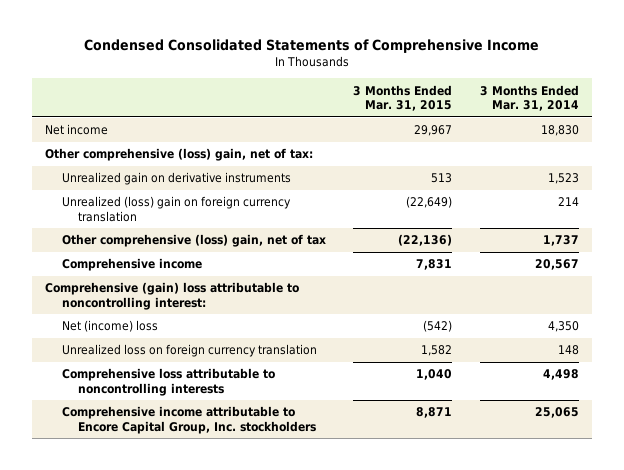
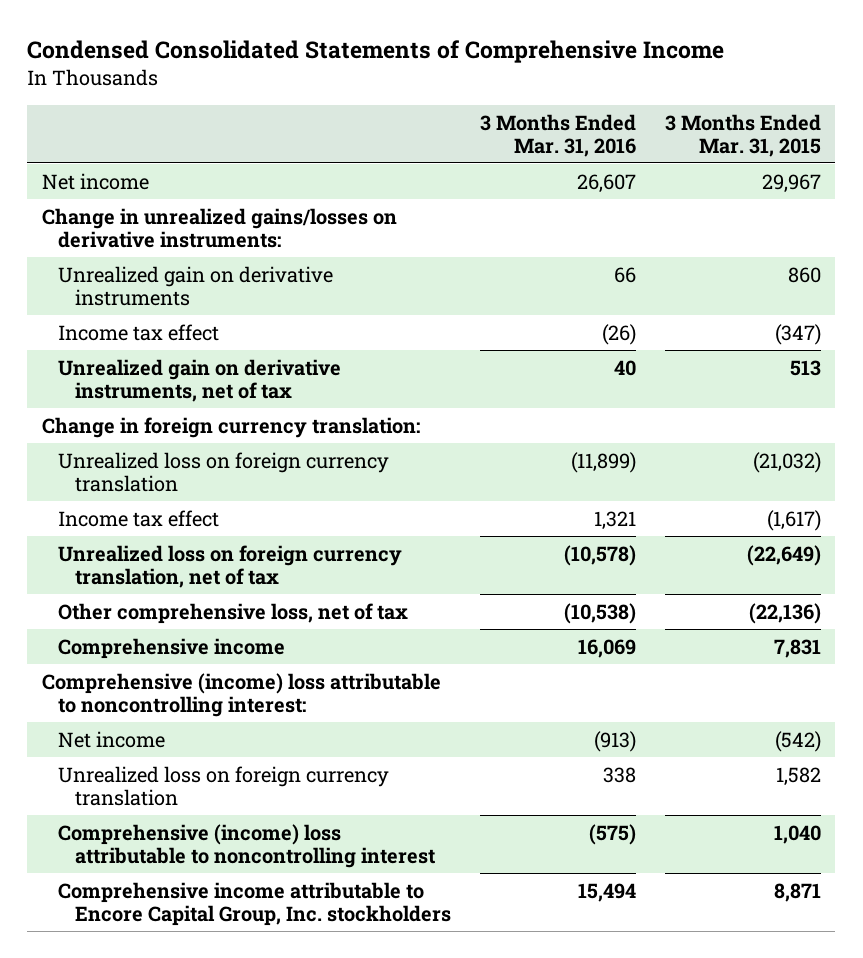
[479,84,579,112] 3 Months Ended Mar. 31, 2014 -> none
none -> [479,113,636,157] 3 Months Ended Mar. 31, 2016
[45,148,314,162] Other comprehensive (loss) gain, net of tax: -> none
none -> [41,207,397,248] Change in unrealized gains/losses on derivative instruments:
[431,173,453,184] 513 -> [787,266,821,283] 860
none -> [58,323,220,341] Income tax effect
none -> [58,358,342,402] Unrealized gain on derivative instruments, net of tax
none -> [41,416,420,438] Change in foreign currency translation:
none -> [58,451,390,492] Unrealized loss on foreign currency translation
none -> [58,509,220,527] Income tax effect
[61,196,291,222] Unrealized (loss) gain on foreign currency translation -> [58,544,403,588] Unrealized loss on foreign currency translation, net of tax
[61,234,326,248] Other comprehensive (loss) gain, net of tax -> [58,602,409,624] Other comprehensive loss, net of tax
[45,282,300,310] Comprehensive (gain) loss attributable to noncontrolling interest: -> [41,672,441,717] Comprehensive (income) loss attributable to noncontrolling interest:
[61,320,158,333] Net (income) loss -> [58,730,166,748] Net income
[61,368,275,396] Comprehensive loss attributable to noncontrolling interests -> [58,823,435,868] Comprehensive (income) loss attributable to noncontrolling interest

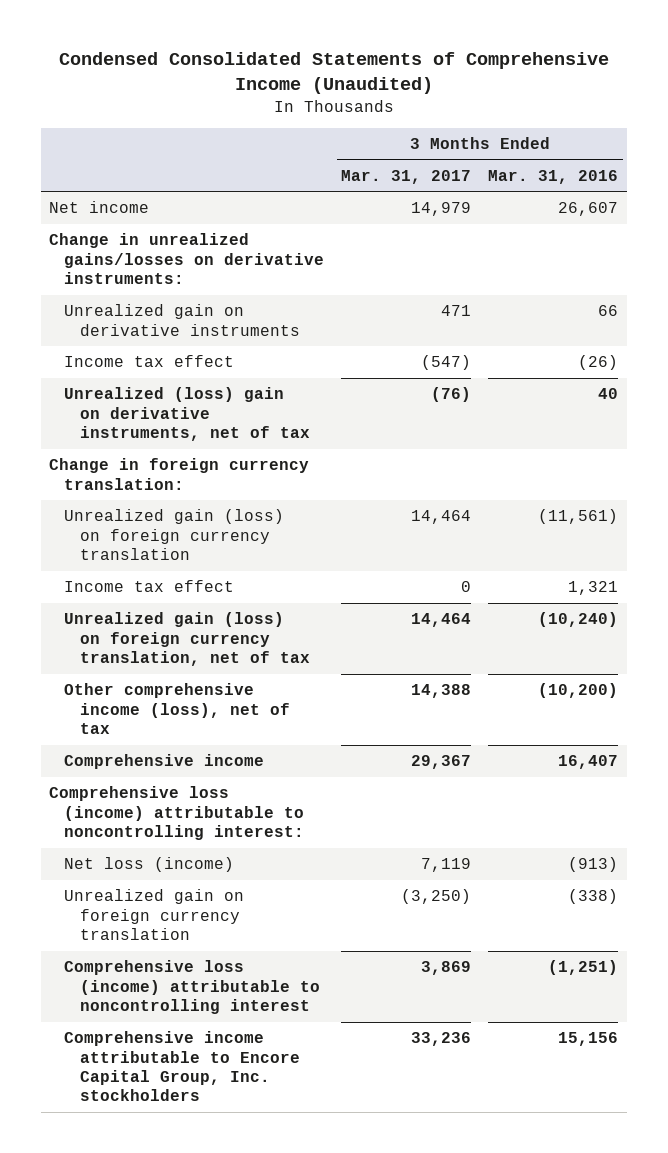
[27,40,725,64] Condensed Consolidated Statements of Comprehensive Income -> [58,52,609,95] Condensed Consolidated Statements of Comprehensive Income (Unaudited)
[664,113,821,157] 3 Months Ended Mar. 31, 2015 -> none
none -> [341,169,472,184] Mar. 31, 2017
[58,358,342,402] Unrealized gain on derivative instruments, net of tax -> [64,387,310,441] Unrealized (loss) gain on derivative instruments, net of tax
[58,451,390,492] Unrealized loss on foreign currency translation -> [64,509,285,560] Unrealized gain (loss) on foreign currency translation
[570,451,636,473] (11,899) -> [538,509,619,525] (11,561)
[58,544,403,588] Unrealized loss on foreign currency translation, net of tax -> [64,612,310,666] Unrealized gain (loss) on foreign currency translation, net of tax
[563,544,636,566] (10,578) -> [538,612,619,628] (10,240)
[58,602,409,624] Other comprehensive loss, net of tax -> [64,683,290,734] Other comprehensive income (loss), net of tax
[563,602,636,624] (10,538) -> [538,683,619,699] (10,200)
[577,638,636,658] 16,069 -> [558,755,619,770] 16,407
[41,672,441,717] Comprehensive (income) loss attributable to noncontrolling interest: -> [49,786,305,840] Comprehensive loss (income) attributable to noncontrolling interest:
[58,730,166,748] Net income -> [64,857,235,873] Net loss (income)
[58,765,390,806] Unrealized loss on foreign currency translation -> [64,889,245,940] Unrealized gain on foreign currency translation
[602,766,636,783] 338 -> [568,889,619,905] (338)
[58,823,435,868] Comprehensive (income) loss attributable to noncontrolling interest -> [64,960,320,1014] Comprehensive loss (income) attributable to noncontrolling interest
[588,823,636,845] (575) -> [548,960,619,976] (1,251)
[577,882,636,902] 15,494 -> [558,1032,619,1047] 15,156

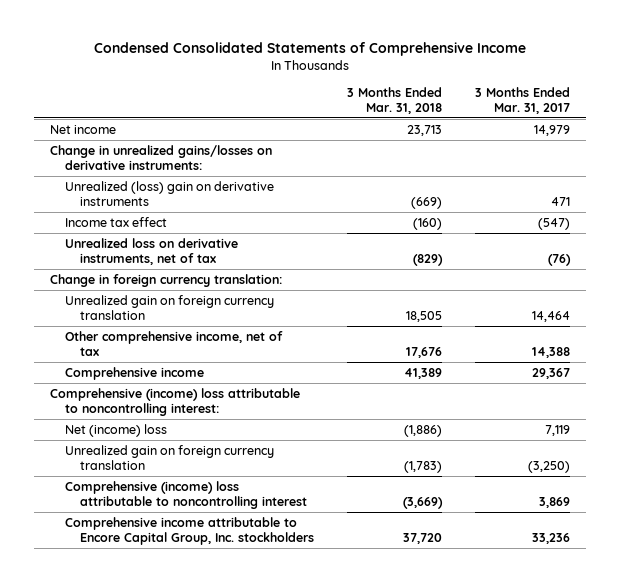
[58,52,609,95] Condensed Consolidated Statements of Comprehensive Income (Unaudited) -> [94,42,527,57] Condensed Consolidated Statements of Comprehensive Income
[488,169,619,184] Mar. 31, 2016 -> none
none -> [346,86,442,115] 3 Months Ended Mar. 31, 2018
[64,304,300,336] Unrealized gain on derivative instruments -> [65,180,275,206] Unrealized (loss) gain on derivative instruments
[64,387,310,441] Unrealized (loss) gain on derivative instruments, net of tax -> [65,237,239,265] Unrealized loss on derivative instruments, net of tax
[64,580,235,593] Income tax effect -> none
[64,612,310,666] Unrealized gain (loss) on foreign currency translation, net of tax -> none
[64,509,285,560] Unrealized gain (loss) on foreign currency translation -> [65,294,275,320] Unrealized gain on foreign currency translation
[64,683,290,734] Other comprehensive income (loss), net of tax -> [65,330,284,356] Other comprehensive income, net of tax
[49,786,305,840] Comprehensive loss (income) attributable to noncontrolling interest: -> [50,387,301,416] Comprehensive (income) loss attributable to noncontrolling interest:
[64,857,235,873] Net loss (income) -> [65,423,168,437] Net (income) loss
[64,960,320,1014] Comprehensive loss (income) attributable to noncontrolling interest -> [65,480,308,509] Comprehensive (income) loss attributable to noncontrolling interest

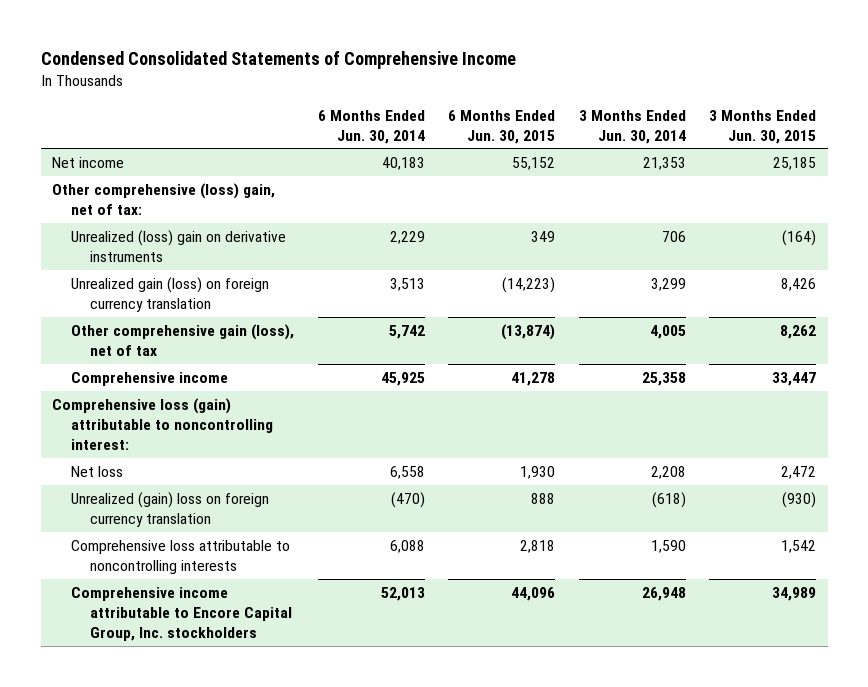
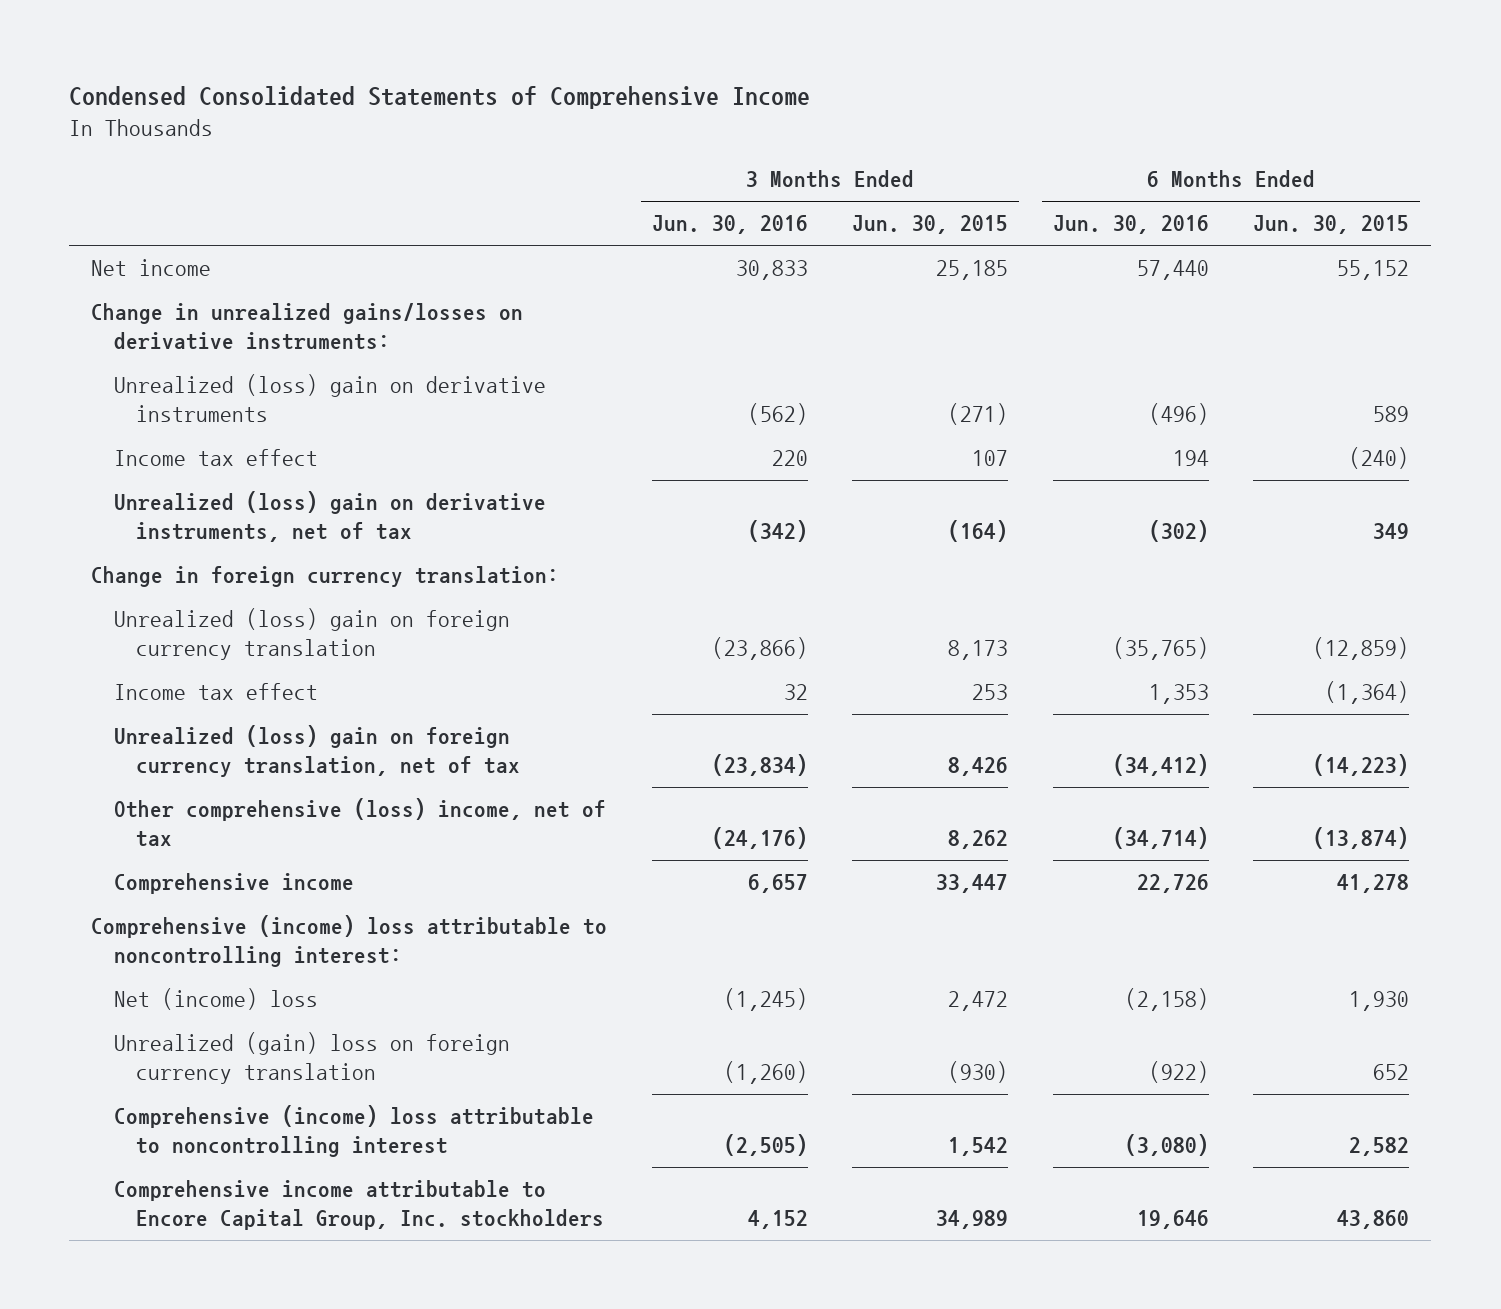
[317,109,425,144] 6 Months Ended Jun. 30, 2014 -> none
[578,109,686,144] 3 Months Ended Jun. 30, 2014 -> none
none -> [651,215,808,235] Jun. 30, 2016
none -> [1052,215,1209,235] Jun. 30, 2016
[52,182,276,215] Other comprehensive (loss) gain, net of tax: -> none
none -> [91,303,524,351] Change in unrealized gains/losses on derivative instruments:
[531,230,556,242] 349 -> [1373,406,1410,423] 589
[782,229,817,246] (164) -> [948,403,1009,426] (271)
none -> [113,449,318,467] Income tax effect
none -> [113,491,546,543] Unrealized (loss) gain on derivative instruments, net of tax
none -> [91,566,560,588] Change in foreign currency translation:
none -> [113,608,510,661] Unrealized (loss) gain on foreign currency translation
none -> [113,683,318,701] Income tax effect
[71,276,270,312] Unrealized gain (loss) on foreign currency translation -> [113,725,520,778] Unrealized (loss) gain on foreign currency translation, net of tax
[71,323,295,356] Other comprehensive gain (loss), net of tax -> [113,798,606,848] Other comprehensive (loss) income, net of tax
[52,397,274,450] Comprehensive loss (gain) attributable to noncontrolling interest: -> [91,915,608,968] Comprehensive (income) loss attributable to noncontrolling interest:
[71,465,124,477] Net loss -> [113,988,318,1011] Net (income) loss
[531,492,556,504] 888 -> [1373,1064,1410,1081] 652
[71,539,291,574] Comprehensive loss attributable to noncontrolling interests -> [113,1105,594,1158] Comprehensive (income) loss attributable to noncontrolling interest
[520,539,556,553] 2,818 -> [1349,1137,1410,1157] 2,582
[511,586,556,601] 44,096 -> [1337,1210,1410,1230] 43,860

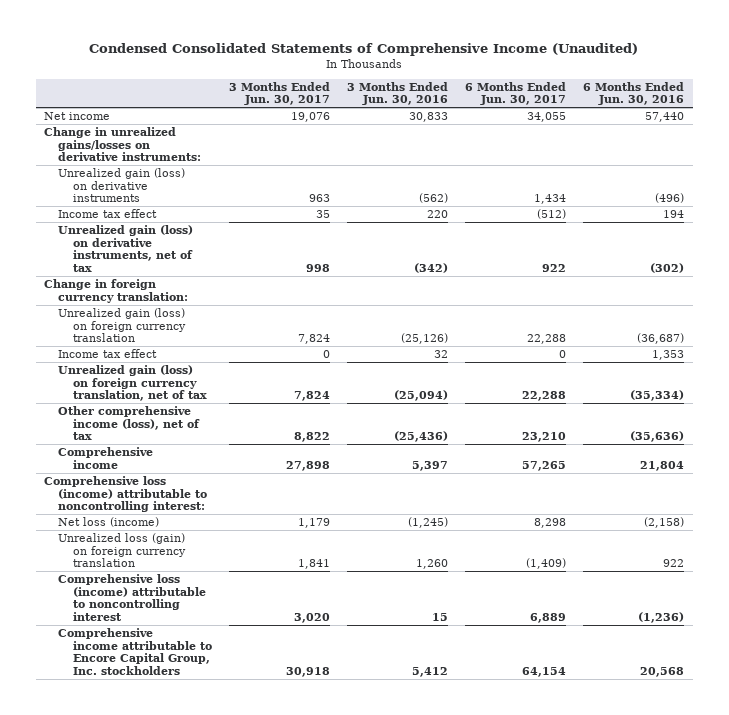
[69,86,811,110] Condensed Consolidated Statements of Comprehensive Income -> [89,42,639,56] Condensed Consolidated Statements of Comprehensive Income (Unaudited)
[852,215,1009,235] Jun. 30, 2015 -> none
[1253,215,1410,235] Jun. 30, 2015 -> none
none -> [228,81,330,106] 3 Months Ended Jun. 30, 2017
none -> [465,81,567,106] 6 Months Ended Jun. 30, 2017
[113,374,546,423] Unrealized (loss) gain on derivative instruments -> [58,168,186,203] Unrealized gain (loss) on derivative instruments
[113,491,546,543] Unrealized (loss) gain on derivative instruments, net of tax -> [58,225,194,273] Unrealized gain (loss) on derivative instruments, net of tax
[113,608,510,661] Unrealized (loss) gain on foreign currency translation -> [58,308,186,343] Unrealized gain (loss) on foreign currency translation
[711,637,808,661] (23,866) -> [401,333,449,345] (25,126)
[1112,637,1209,661] (35,765) -> [637,333,685,345] (36,687)
[113,725,520,778] Unrealized (loss) gain on foreign currency translation, net of tax -> [58,365,207,402] Unrealized gain (loss) on foreign currency translation, net of tax
[711,754,808,777] (23,834) -> [394,390,449,402] (25,094)
[1112,754,1209,777] (34,412) -> [630,390,685,402] (35,334)
[113,798,606,848] Other comprehensive (loss) income, net of tax -> [58,406,200,441] Other comprehensive income (loss), net of tax
[711,827,808,850] (24,176) -> [394,431,449,443] (25,436)
[1112,827,1209,850] (34,714) -> [630,431,685,443] (35,636)
[747,874,808,894] 6,657 -> [412,460,449,471] 5,397
[1136,874,1209,894] 22,726 -> [640,460,685,471] 21,804
[91,915,608,968] Comprehensive (income) loss attributable to noncontrolling interest: -> [44,476,208,513] Comprehensive loss (income) attributable to noncontrolling interest:
[113,988,318,1011] Net (income) loss -> [58,517,160,528] Net loss (income)
[113,1032,510,1085] Unrealized (gain) loss on foreign currency translation -> [58,533,186,568] Unrealized loss (gain) on foreign currency translation
[723,1061,808,1085] (1,260) -> [416,559,449,570] 1,260
[1148,1061,1209,1084] (922) -> [663,559,685,568] 922
[113,1105,594,1158] Comprehensive (income) loss attributable to noncontrolling interest -> [58,574,206,622] Comprehensive loss (income) attributable to noncontrolling interest
[723,1134,808,1157] (2,505) -> [432,613,449,622] 15
[1124,1134,1209,1157] (3,080) -> [638,612,685,624] (1,236)
[747,1210,808,1230] 4,152 -> [412,667,449,678] 5,412
[1136,1210,1209,1230] 19,646 -> [640,667,685,678] 20,568

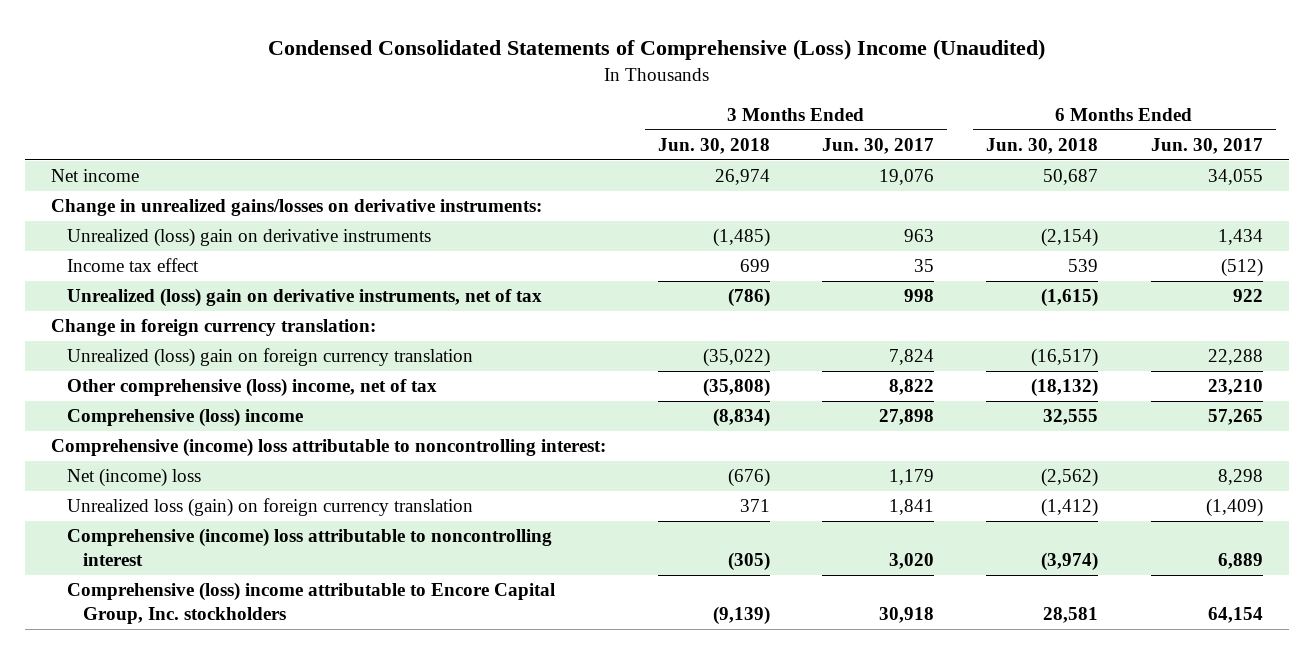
[89,42,639,56] Condensed Consolidated Statements of Comprehensive Income (Unaudited) -> [267,38,1045,60] Condensed Consolidated Statements of Comprehensive (Loss) Income (Unaudited)
[347,81,449,106] 3 Months Ended Jun. 30, 2016 -> none
[583,81,685,106] 6 Months Ended Jun. 30, 2016 -> none
none -> [658,137,771,154] Jun. 30, 2018
none -> [986,137,1099,154] Jun. 30, 2018
[58,168,186,203] Unrealized gain (loss) on derivative instruments -> [67,228,432,248] Unrealized (loss) gain on derivative instruments
[58,225,194,273] Unrealized gain (loss) on derivative instruments, net of tax -> [67,288,543,308] Unrealized (loss) gain on derivative instruments, net of tax
[58,349,158,359] Income tax effect -> none
[58,365,207,402] Unrealized gain (loss) on foreign currency translation, net of tax -> none
[58,308,186,343] Unrealized gain (loss) on foreign currency translation -> [67,348,474,368] Unrealized (loss) gain on foreign currency translation
[58,406,200,441] Other comprehensive income (loss), net of tax -> [67,378,438,398] Other comprehensive (loss) income, net of tax
[58,447,154,469] Comprehensive income -> [67,408,304,428] Comprehensive (loss) income
[44,476,208,513] Comprehensive loss (income) attributable to noncontrolling interest: -> [50,438,606,458] Comprehensive (income) loss attributable to noncontrolling interest:
[58,517,160,528] Net loss (income) -> [67,468,202,488] Net (income) loss
[58,574,206,622] Comprehensive loss (income) attributable to noncontrolling interest -> [67,528,553,567] Comprehensive (income) loss attributable to noncontrolling interest
[58,628,212,676] Comprehensive income attributable to Encore Capital Group, Inc. stockholders -> [67,582,556,625] Comprehensive (loss) income attributable to Encore Capital Group, Inc. stockholders

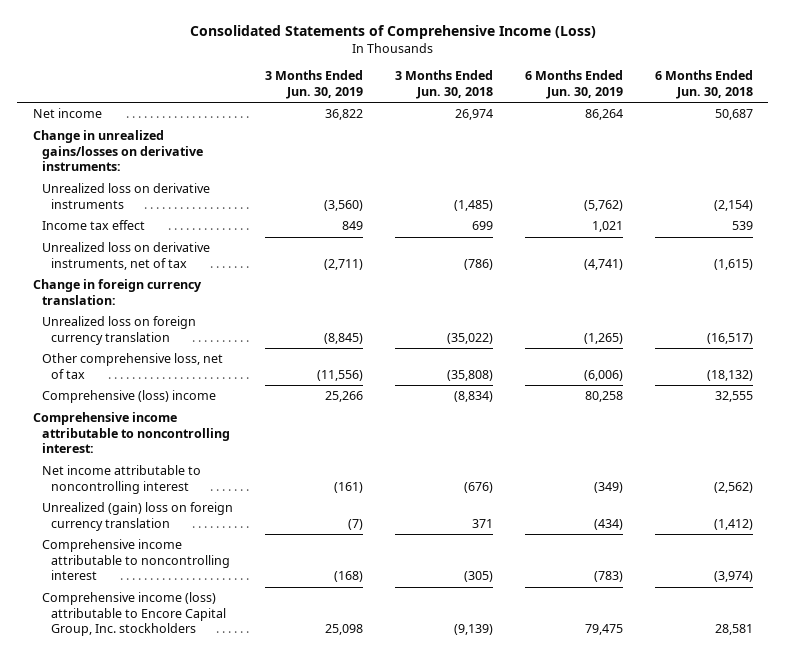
[267,38,1045,60] Condensed Consolidated Statements of Comprehensive (Loss) Income (Unaudited) -> [189,24,596,39] Consolidated Statements of Comprehensive Income (Loss)
[822,137,935,154] Jun. 30, 2017 -> none
[1150,137,1263,154] Jun. 30, 2017 -> none
none -> [265,70,364,99] 3 Months Ended Jun. 30, 2019
none -> [524,70,623,99] 6 Months Ended Jun. 30, 2019
[67,228,432,248] Unrealized (loss) gain on derivative instruments -> [42,183,211,209] Unrealized loss on derivative instruments
[67,288,543,308] Unrealized (loss) gain on derivative instruments, net of tax -> [42,242,211,270] Unrealized loss on derivative instruments, net of tax
[67,348,474,368] Unrealized (loss) gain on foreign currency translation -> [42,316,197,345] Unrealized loss on foreign currency translation
[67,378,438,398] Other comprehensive (loss) income, net of tax -> [42,353,224,379] Other comprehensive loss, net of tax
[50,438,606,458] Comprehensive (income) loss attributable to noncontrolling interest: -> [32,412,231,453] Comprehensive income attributable to noncontrolling interest:
[67,468,202,488] Net (income) loss -> [42,465,202,494] Net income attributable to noncontrolling interest
[67,498,474,518] Unrealized loss (gain) on foreign currency translation -> [42,502,234,531] Unrealized (gain) loss on foreign currency translation
[67,528,553,567] Comprehensive (income) loss attributable to noncontrolling interest -> [42,539,231,580] Comprehensive income attributable to noncontrolling interest
[67,582,556,625] Comprehensive (loss) income attributable to Encore Capital Group, Inc. stockholders -> [42,592,227,636] Comprehensive income (loss) attributable to Encore Capital Group, Inc. stockholders

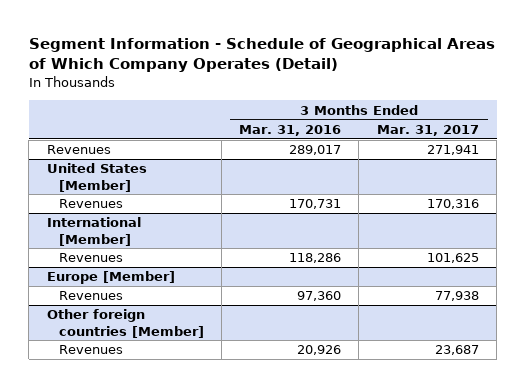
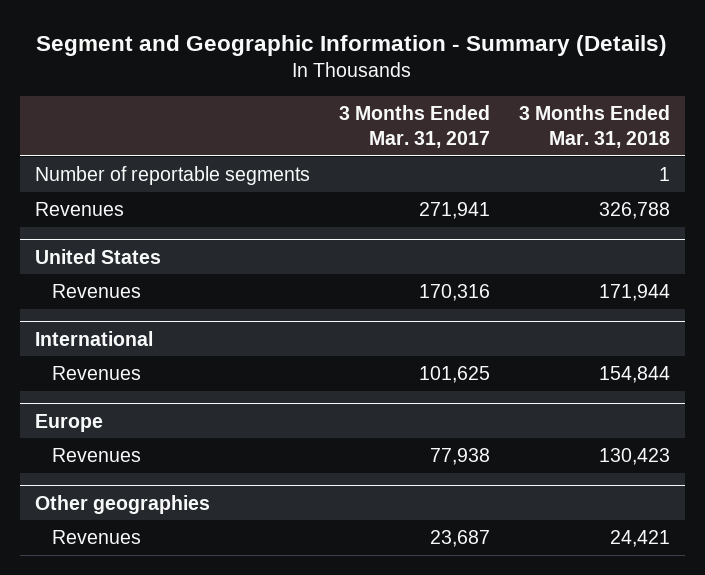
[28,38,495,73] Segment Information - Schedule of Geographical Areas of Which Company Operates (Detail) -> [36,34,668,56] Segment and Geographic Information - Summary (Details)
[239,124,342,136] Mar. 31, 2016 -> none
none -> [519,105,671,149] 3 Months Ended Mar. 31, 2018
none -> [34,166,310,186] Number of reportable segments
[46,163,147,192] United States [Member] -> [34,248,161,264] United States
[46,217,141,246] International [Member] -> [34,330,153,346] International
[46,271,175,285] Europe [Member] -> [34,413,103,432] Europe
[46,309,204,338] Other foreign countries [Member] -> [34,494,210,514] Other geographies

